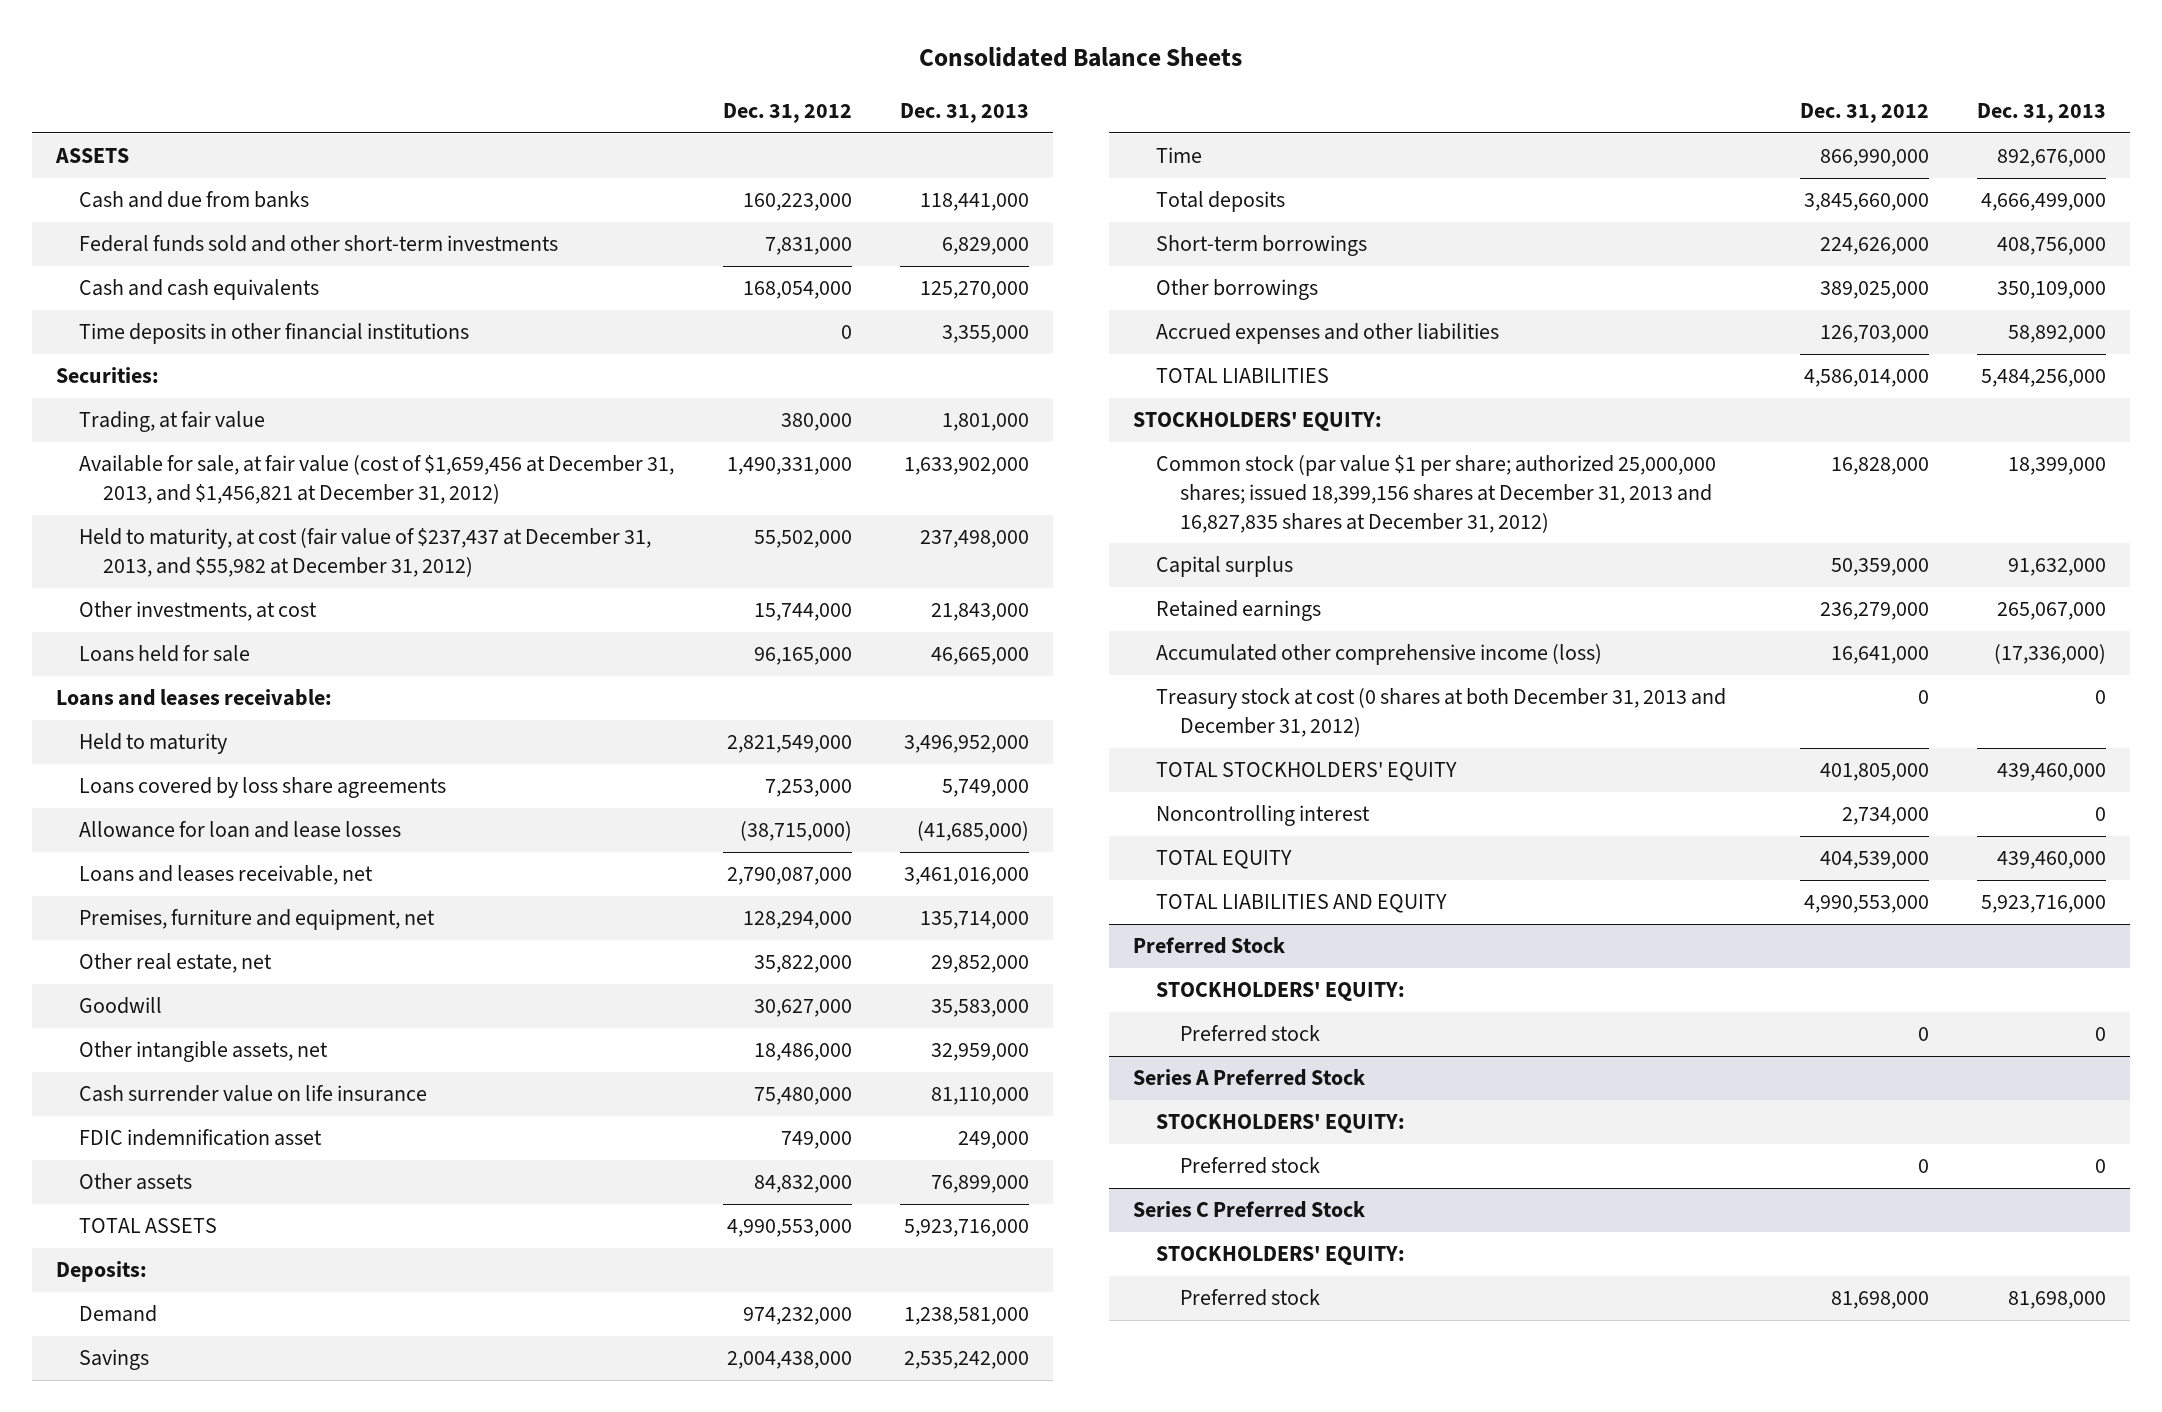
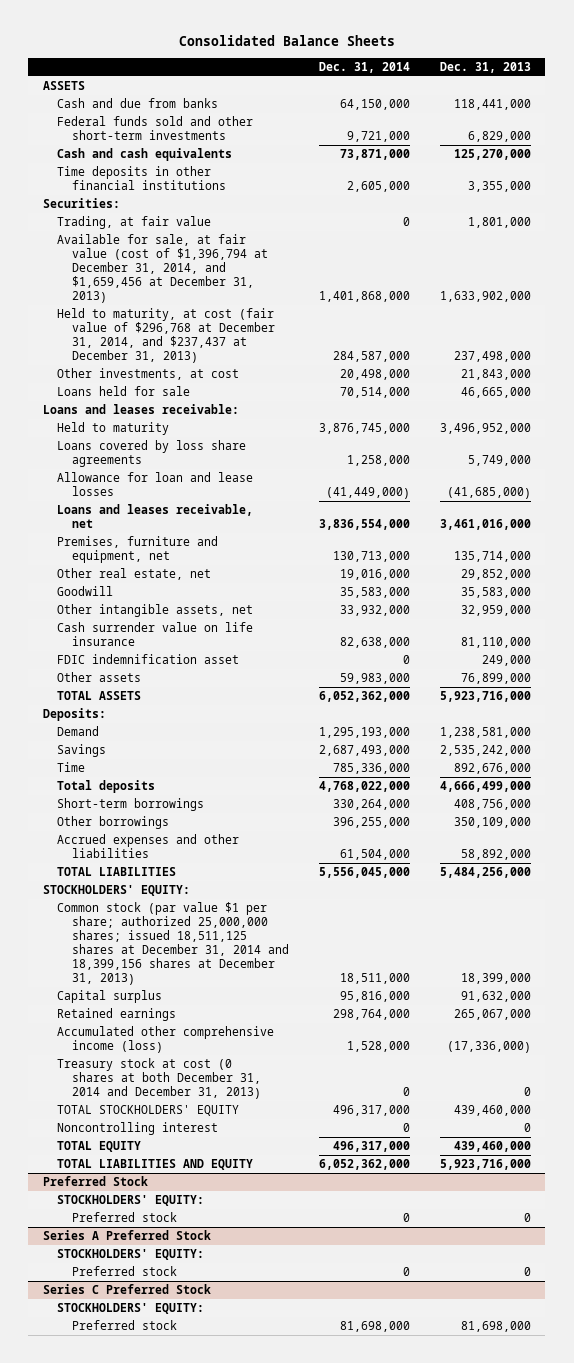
[722,102,852,123] Dec. 31, 2012 -> none
none -> [318,61,410,73] Dec. 31, 2014
[79,455,675,505] Available for sale, at fair value (cost of $1,659,456 at December 31, 2013, and $1,456,821 at December 31, 2012) -> [57,234,268,303] Available for sale, at fair value (cost of $1,396,794 at December 31, 2014, and $1,659,456 at December 31, 2013)
[79,528,652,578] Held to maturity, at cost (fair value of $237,437 at December 31, 2013, and $55,982 at December 31, 2012) -> [57,308,275,363] Held to maturity, at cost (fair value of $296,768 at December 31, 2014, and $237,437 at December 31, 2013)
[1156,455,1717,533] Common stock (par value $1 per share; authorized 25,000,000 shares; issued 18,399,156 shares at December 31, 2013 and 16,827,835 shares at December 31, 2012) -> [57,902,289,985] Common stock (par value $1 per share; authorized 25,000,000 shares; issued 18,511,125 shares at December 31, 2014 and 18,399,156 shares at December 31, 2013)
[1156,688,1727,738] Treasury stock at cost (0 shares at both December 31, 2013 and December 31, 2012) -> [57,1058,261,1100] Treasury stock at cost (0 shares at both December 31, 2014 and December 31, 2013)

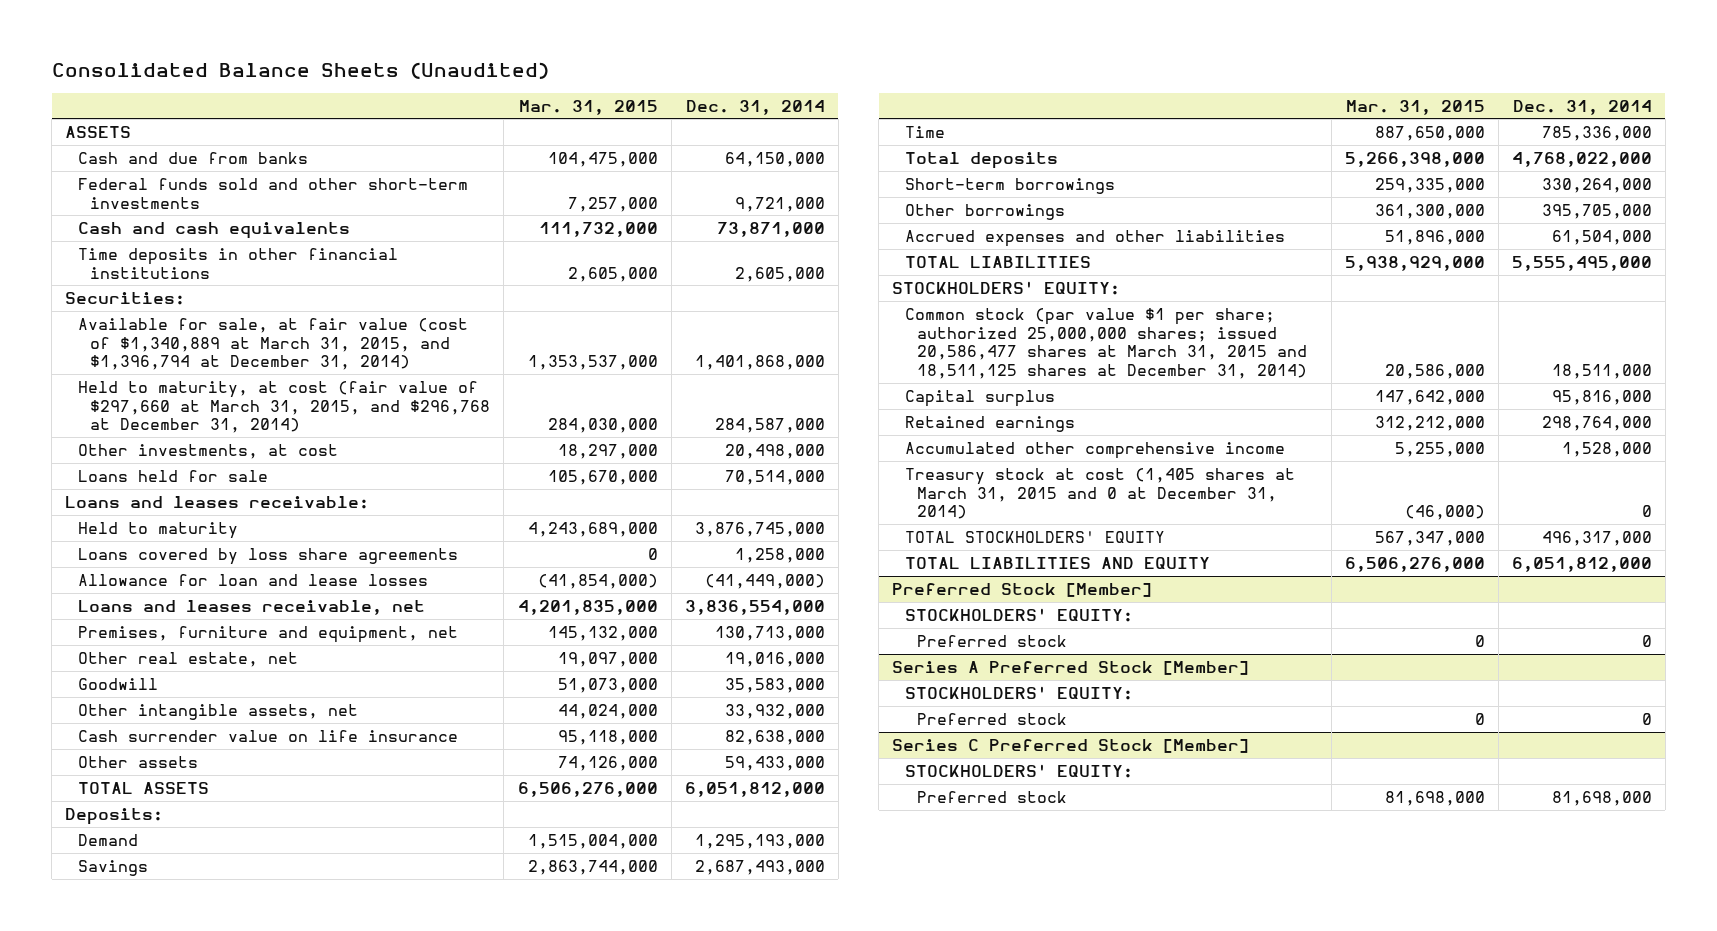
[178,35,395,47] Consolidated Balance Sheets -> [51,61,549,79] Consolidated Balance Sheets (Unaudited)
[439,61,531,73] Dec. 31, 2013 -> none
none -> [518,99,658,115] Mar. 31, 2015
[57,216,212,230] Trading, at fair value -> none
[57,234,268,303] Available for sale, at fair value (cost of $1,396,794 at December 31, 2014, and $1,659,456 at December 31, 2013) -> [77,317,468,371] Available for sale, at fair value (cost of $1,340,889 at March 31, 2015, and $1,396,794 at December 31, 2014)
[57,308,275,363] Held to maturity, at cost (fair value of $296,768 at December 31, 2014, and $237,437 at December 31, 2013) -> [77,380,491,434] Held to maturity, at cost (fair value of $297,660 at March 31, 2015, and $296,768 at December 31, 2014)
[57,654,240,665] FDIC indemnification asset -> none
[339,673,410,685] 59,983,000 -> [724,755,825,771] 59,433,000
[318,691,410,703] 6,052,362,000 -> [684,781,825,797] 6,051,812,000
[332,817,410,829] 396,255,000 -> [1541,203,1652,219] 395,705,000
[318,867,410,879] 5,556,045,000 -> [1511,255,1652,271] 5,555,495,000
[57,902,289,985] Common stock (par value $1 per share; authorized 25,000,000 shares; issued 18,511,125 shares at December 31, 2014 and 18,399,156 shares at December 31, 2013) -> [904,307,1308,380] Common stock (par value $1 per share; authorized 25,000,000 shares; issued 20,586,477 shares at March 31, 2015 and 18,511,125 shares at December 31, 2014)
[57,1026,275,1054] Accumulated other comprehensive income (loss) -> [904,441,1285,459] Accumulated other comprehensive income
[57,1058,261,1100] Treasury stock at cost (0 shares at both December 31, 2014 and December 31, 2013) -> [904,467,1295,520] Treasury stock at cost (1,405 shares at March 31, 2015 and 0 at December 31, 2014)
[57,1122,219,1136] Noncontrolling interest -> none
[57,1141,142,1153] TOTAL EQUITY -> none
[318,1159,410,1171] 6,052,362,000 -> [1511,556,1652,572] 6,051,812,000
[43,1176,149,1187] Preferred Stock -> [892,582,1153,597] Preferred Stock [Member]
[43,1230,212,1241] Series A Preferred Stock -> [892,660,1250,675] Series A Preferred Stock [Member]
[43,1284,212,1295] Series C Preferred Stock -> [892,738,1250,753] Series C Preferred Stock [Member]

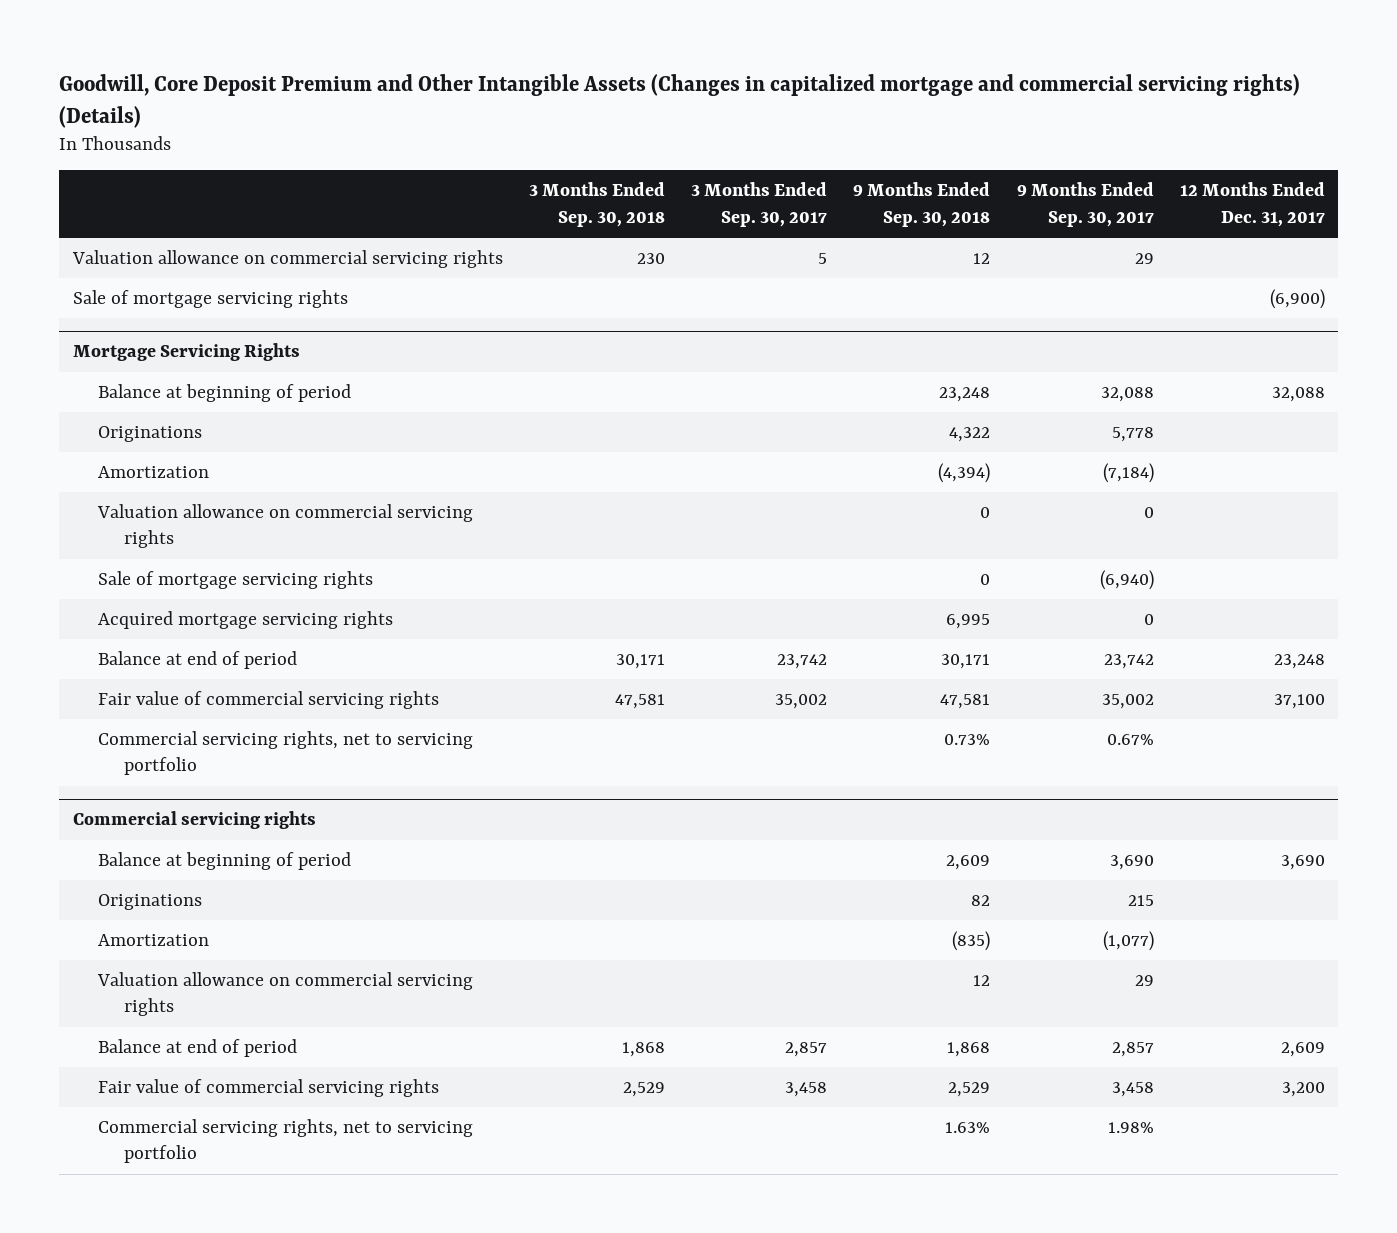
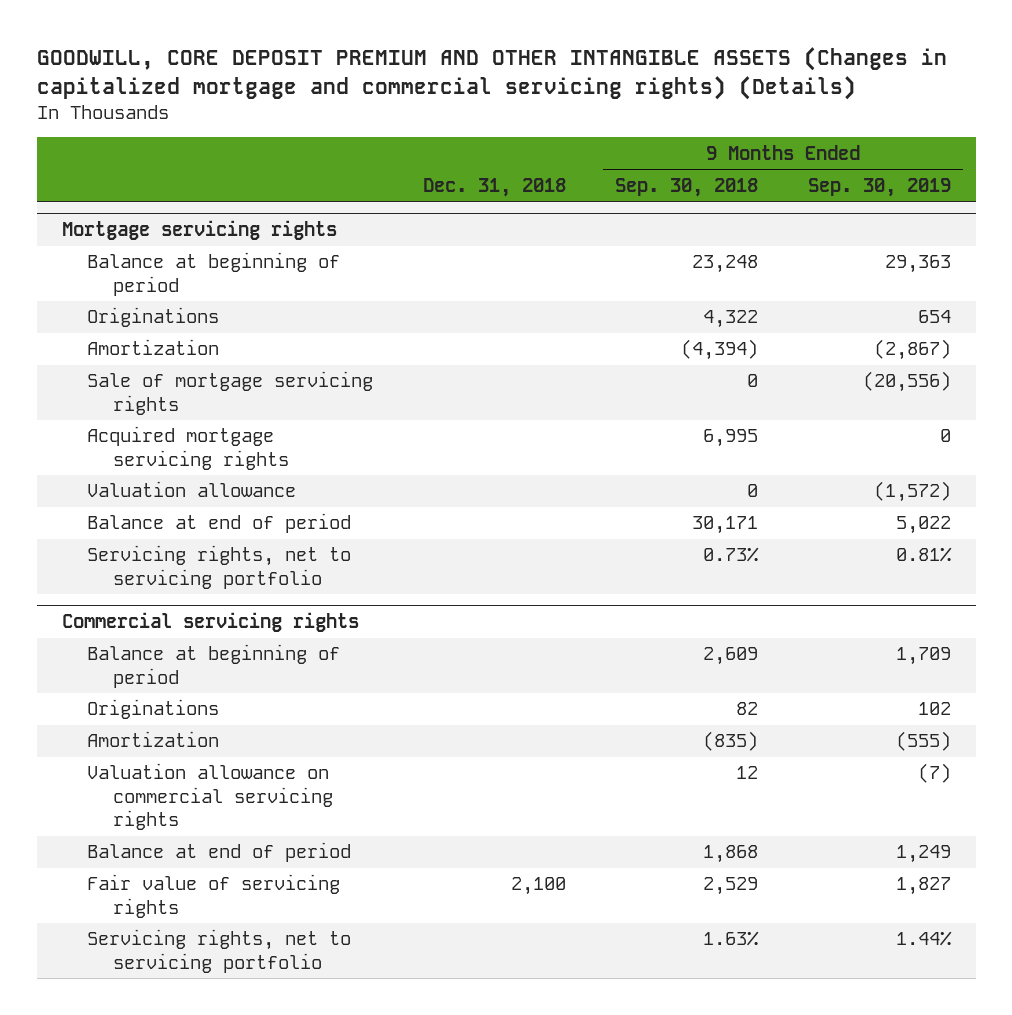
[59,73,1301,128] Goodwill, Core Deposit Premium and Other Intangible Assets (Changes in capitalized mortgage and commercial servicing rights) (Details) -> [36,47,947,101] GOODWILL, CORE DEPOSIT PREMIUM AND OTHER INTANGIBLE ASSETS (Changes in capitalized mortgage and commercial servicing rights) (Details)
[528,182,665,227] 3 Months Ended Sep. 30, 2018 -> none
[691,182,828,227] 3 Months Ended Sep. 30, 2017 -> none
[1016,182,1154,227] 9 Months Ended Sep. 30, 2017 -> none
[1179,182,1325,227] 12 Months Ended Dec. 31, 2017 -> none
none -> [422,177,566,197] Dec. 31, 2018
none -> [807,177,951,197] Sep. 30, 2019
[71,250,503,269] Valuation allowance on commercial servicing rights -> none
[72,290,348,309] Sale of mortgage servicing rights -> none
[72,343,300,362] Mortgage Servicing Rights -> [61,220,337,241] Mortgage servicing rights
[97,504,474,549] Valuation allowance on commercial servicing rights -> none
none -> [87,481,297,498] Valuation allowance
[98,691,440,710] Fair value of commercial servicing rights -> none
[98,731,474,776] Commercial servicing rights, net to servicing portfolio -> [87,545,352,589] Servicing rights, net to servicing portfolio
[98,1079,440,1098] Fair value of commercial servicing rights -> [87,874,341,918] Fair value of servicing rights
[98,1119,474,1164] Commercial servicing rights, net to servicing portfolio -> [87,929,352,973] Servicing rights, net to servicing portfolio

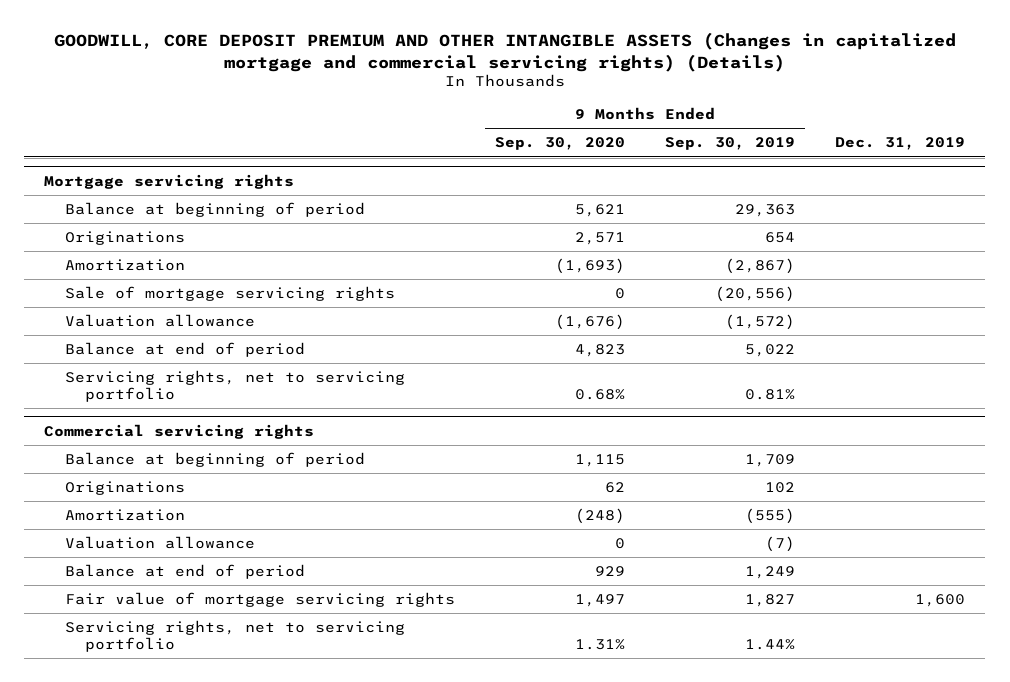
[422,177,566,197] Dec. 31, 2018 -> none
[615,177,759,197] Sep. 30, 2018 -> none
none -> [495,137,626,151] Sep. 30, 2020
none -> [835,137,966,151] Dec. 31, 2019
[87,426,289,470] Acquired mortgage servicing rights -> none
[87,763,333,831] Valuation allowance on commercial servicing rights -> none
none -> [64,535,255,549] Valuation allowance
[87,874,341,918] Fair value of servicing rights -> [64,591,455,607] Fair value of mortgage servicing rights

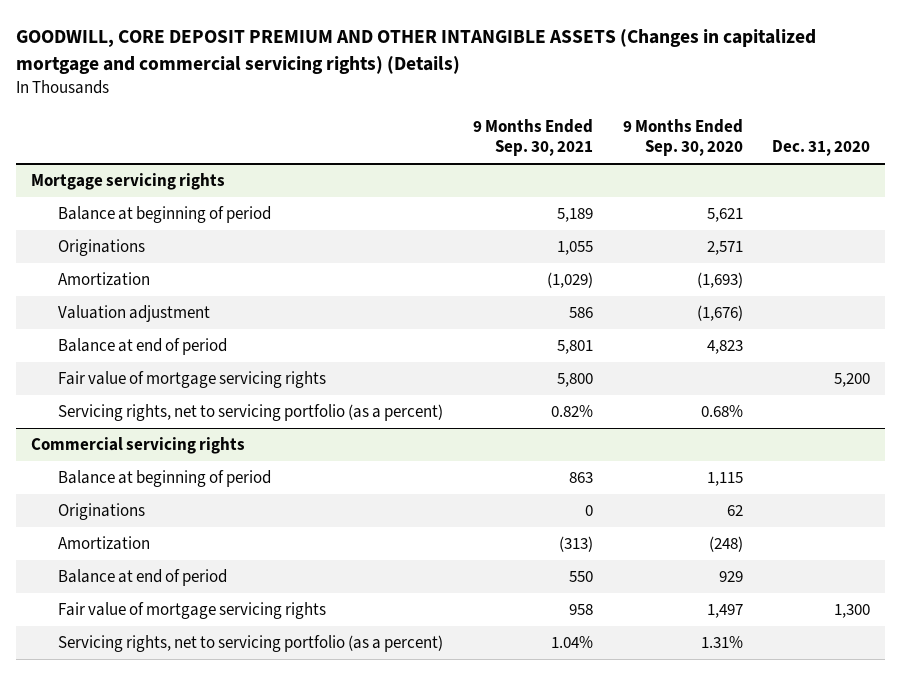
[665,137,796,151] Sep. 30, 2019 -> none
[835,137,966,151] Dec. 31, 2019 -> none
none -> [472,119,593,157] 9 Months Ended Sep. 30, 2021
none -> [772,140,871,157] Dec. 31, 2020
[64,285,395,301] Sale of mortgage servicing rights -> none
[64,313,255,327] Valuation allowance -> [58,305,211,323] Valuation adjustment
none -> [58,371,327,389] Fair value of mortgage servicing rights
[64,369,405,403] Servicing rights, net to servicing portfolio -> [58,404,444,422] Servicing rights, net to servicing portfolio (as a percent)
[64,535,255,549] Valuation allowance -> none
[64,619,405,653] Servicing rights, net to servicing portfolio -> [58,635,444,653] Servicing rights, net to servicing portfolio (as a percent)

